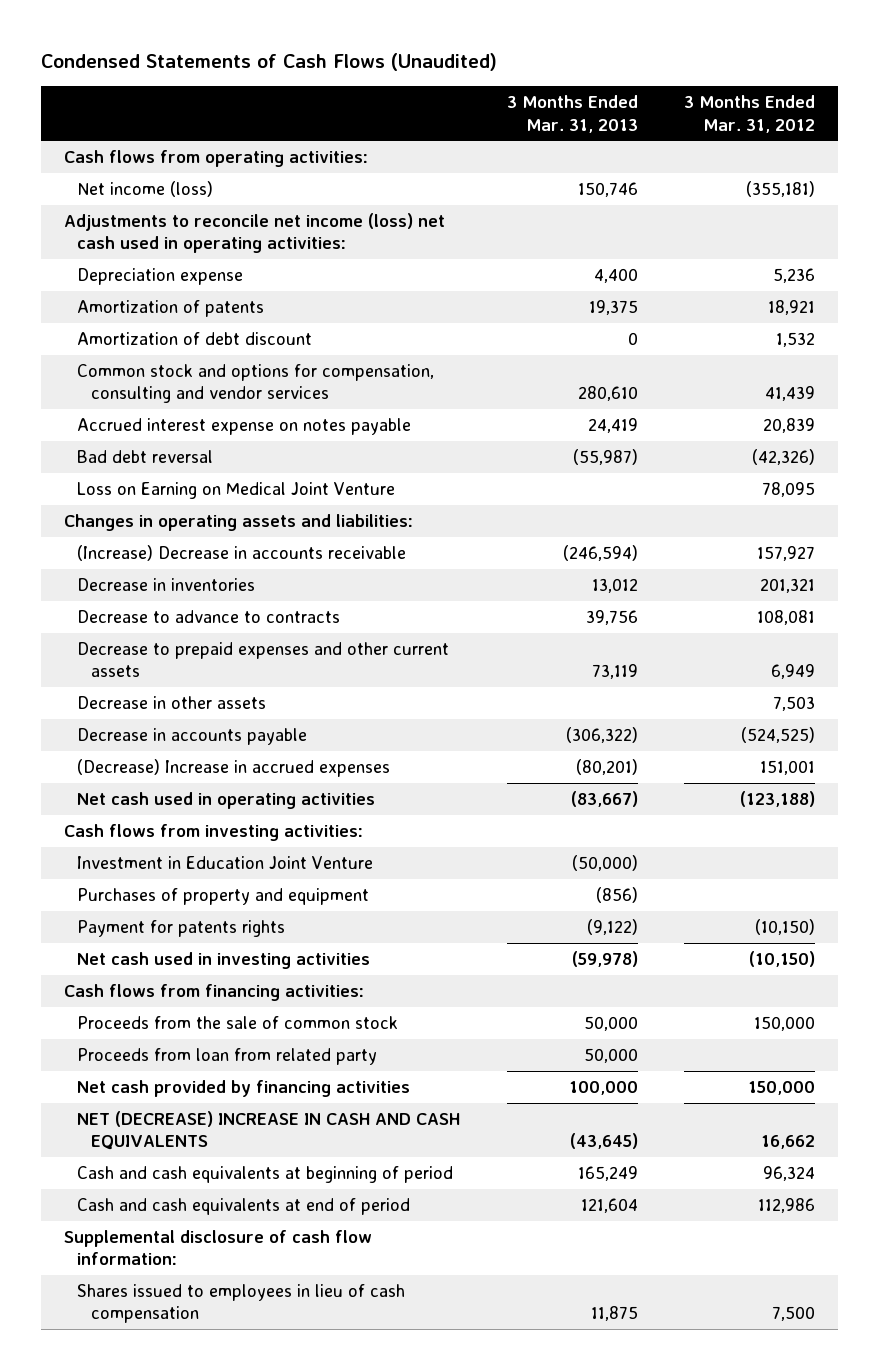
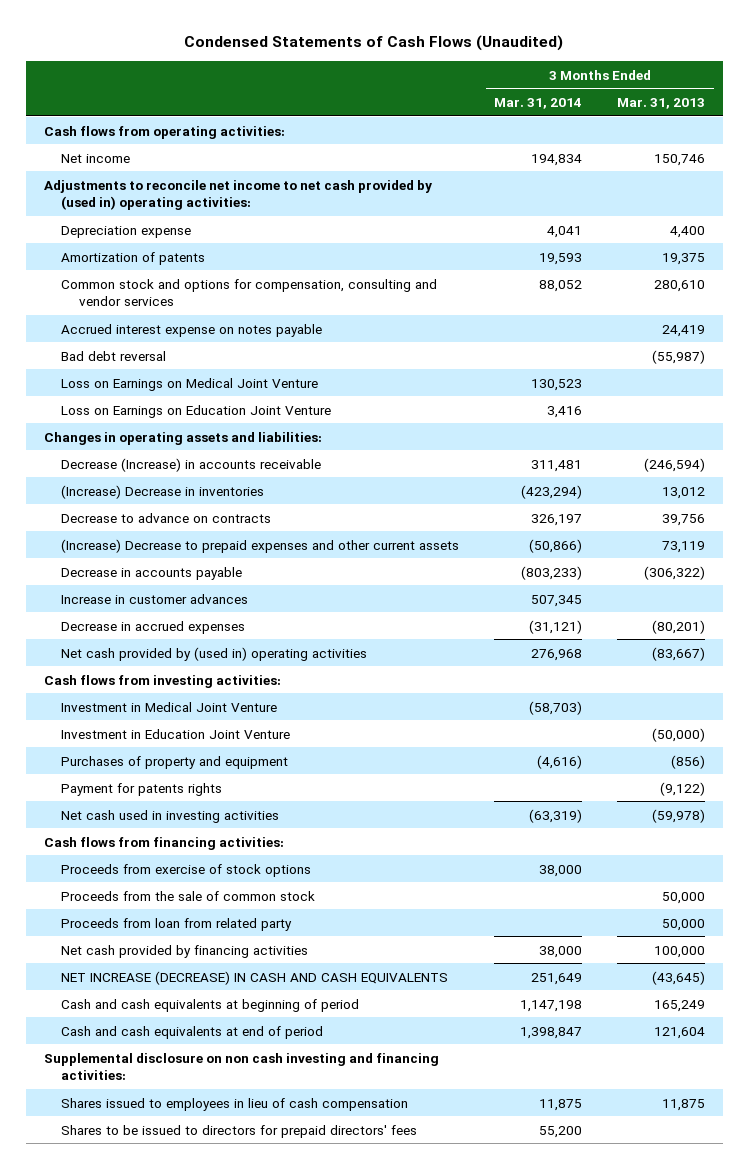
[683,95,815,133] 3 Months Ended Mar. 31, 2012 -> none
none -> [494,97,583,109] Mar. 31, 2014
[77,180,214,197] Net income (loss) -> [61,153,131,163] Net income
[63,212,445,254] Adjustments to reconcile net income (loss) net cash used in operating activities: -> [43,179,432,210] Adjustments to reconcile net income to net cash provided by (used in) operating activities:
[77,331,313,345] Amortization of debt discount -> none
[77,481,396,499] Loss on Earning on Medical Joint Venture -> [61,377,319,391] Loss on Earnings on Medical Joint Venture
none -> [61,404,332,418] Loss on Earnings on Education Joint Venture
[77,695,267,709] Decrease in other assets -> none
[77,544,407,561] (Increase) Decrease in accounts receivable -> [61,457,322,472] Decrease (Increase) in accounts receivable
[77,577,256,591] Decrease in inventories -> [61,484,265,499] (Increase) Decrease in inventories
[77,609,341,623] Decrease to advance to contracts -> [61,512,272,523] Decrease to advance on contracts
[77,641,450,678] Decrease to prepaid expenses and other current assets -> [61,538,460,553] (Increase) Decrease to prepaid expenses and other current assets
none -> [61,593,249,604] Increase in customer advances
[77,758,391,777] (Decrease) Increase in accrued expenses -> [61,620,246,634] Decrease in accrued expenses
[77,791,376,809] Net cash used in operating activities -> [61,646,368,661] Net cash provided by (used in) operating activities
none -> [61,701,278,712] Investment in Medical Joint Venture
none -> [61,863,312,877] Proceeds from exercise of stock options
[77,1110,461,1151] NET (DECREASE) INCREASE IN CASH AND CASH EQUIVALENTS -> [61,970,449,985] NET INCREASE (DECREASE) IN CASH AND CASH EQUIVALENTS
[63,1229,372,1266] Supplemental disclosure of cash flow information: -> [43,1052,439,1080] Supplemental disclosure on non cash investing and financing activities:
none -> [61,1124,418,1138] Shares to be issued to directors for prepaid directors' fees

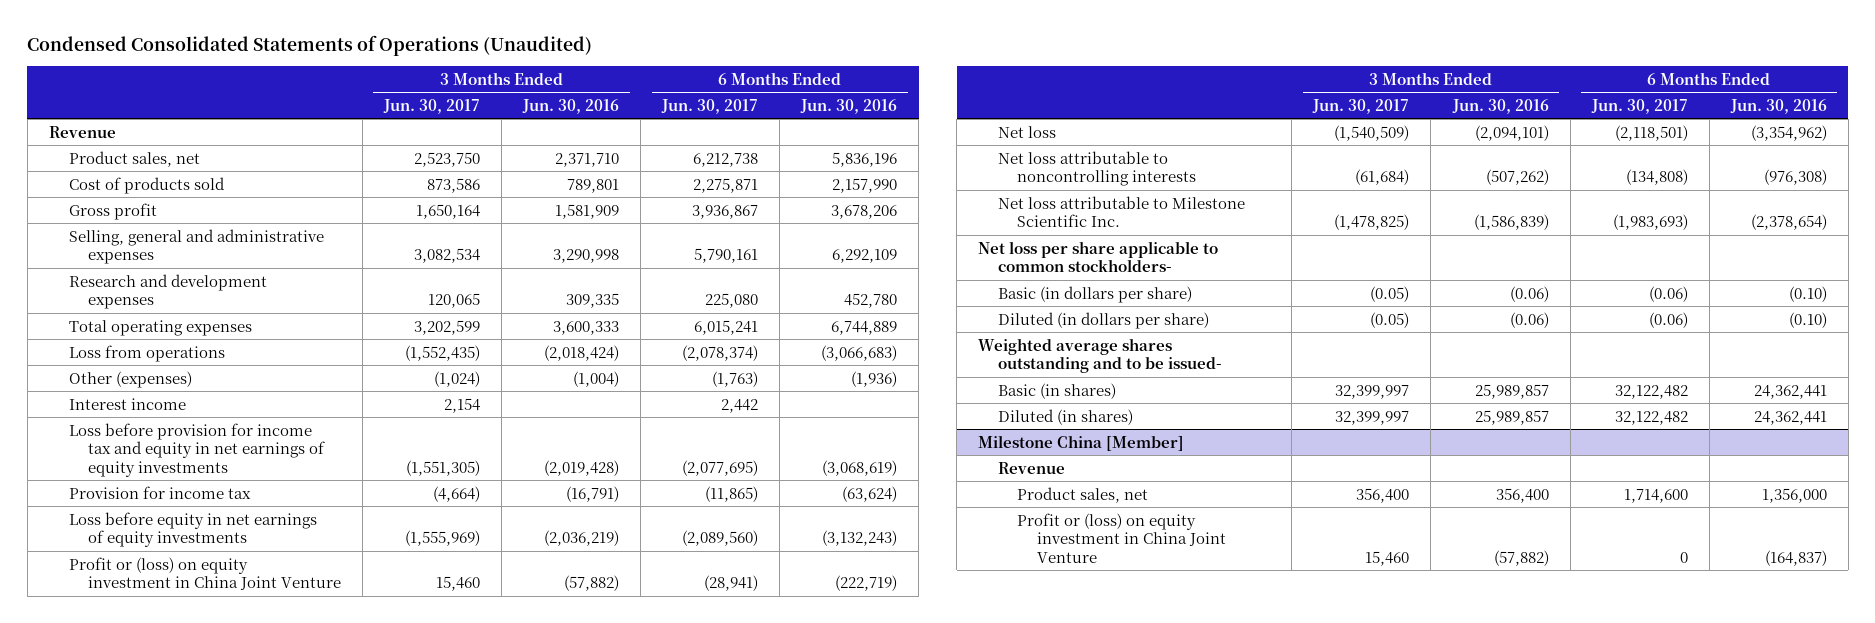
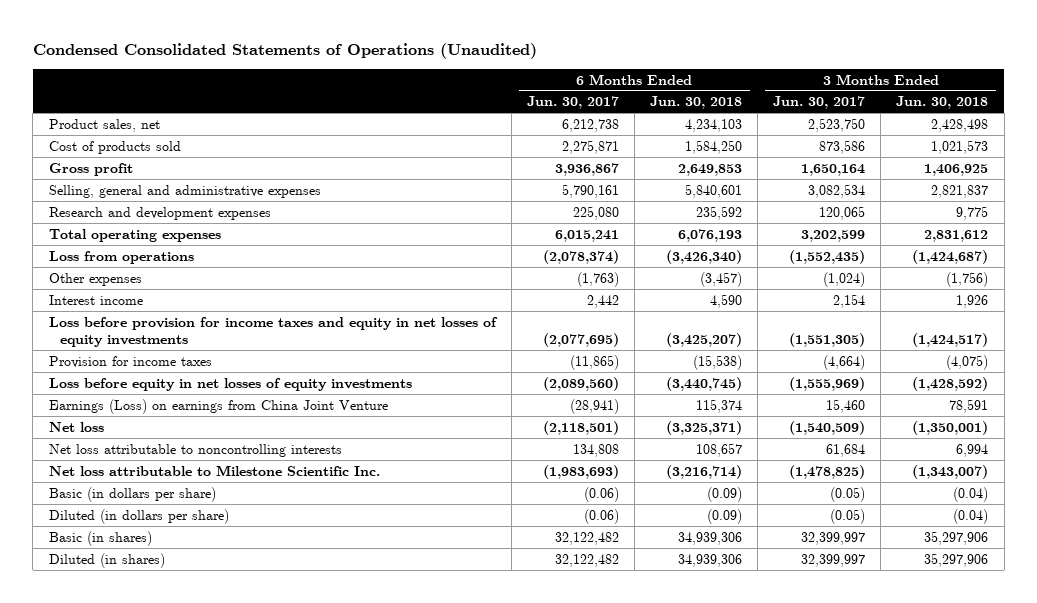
[522,98,620,114] Jun. 30, 2016 -> none
[800,98,898,114] Jun. 30, 2016 -> none
none -> [650,96,743,110] Jun. 30, 2018
none -> [896,96,989,110] Jun. 30, 2018
[48,125,116,138] Revenue -> none
[68,370,192,388] Other (expenses) -> [48,272,142,286] Other expenses
[68,422,326,477] Loss before provision for income tax and equity in net earnings of equity investments -> [48,316,498,348] Loss before provision for income taxes and equity in net losses of equity investments
[68,485,251,499] Provision for income tax -> [48,355,212,368] Provision for income taxes
[68,511,317,548] Loss before equity in net earnings of equity investments -> [48,377,412,391] Loss before equity in net losses of equity investments
[68,556,342,591] Profit or (loss) on equity investment in China Joint Venture -> [48,398,388,414] Earnings (Loss) on earnings from China Joint Venture
[1355,169,1410,186] (61,684) -> [826,443,866,457] 61,684
[1625,169,1688,186] (134,808) -> [572,443,619,457] 134,808
[978,240,1219,273] Net loss per share applicable to common stockholders- -> none
[978,337,1222,374] Weighted average shares outstanding and to be issued- -> none
[978,434,1185,451] Milestone China [Member] -> none
[997,461,1065,474] Revenue -> none
[1017,486,1149,503] Product sales, net -> none
[1017,512,1227,563] Profit or (loss) on equity investment in China Joint Venture -> none

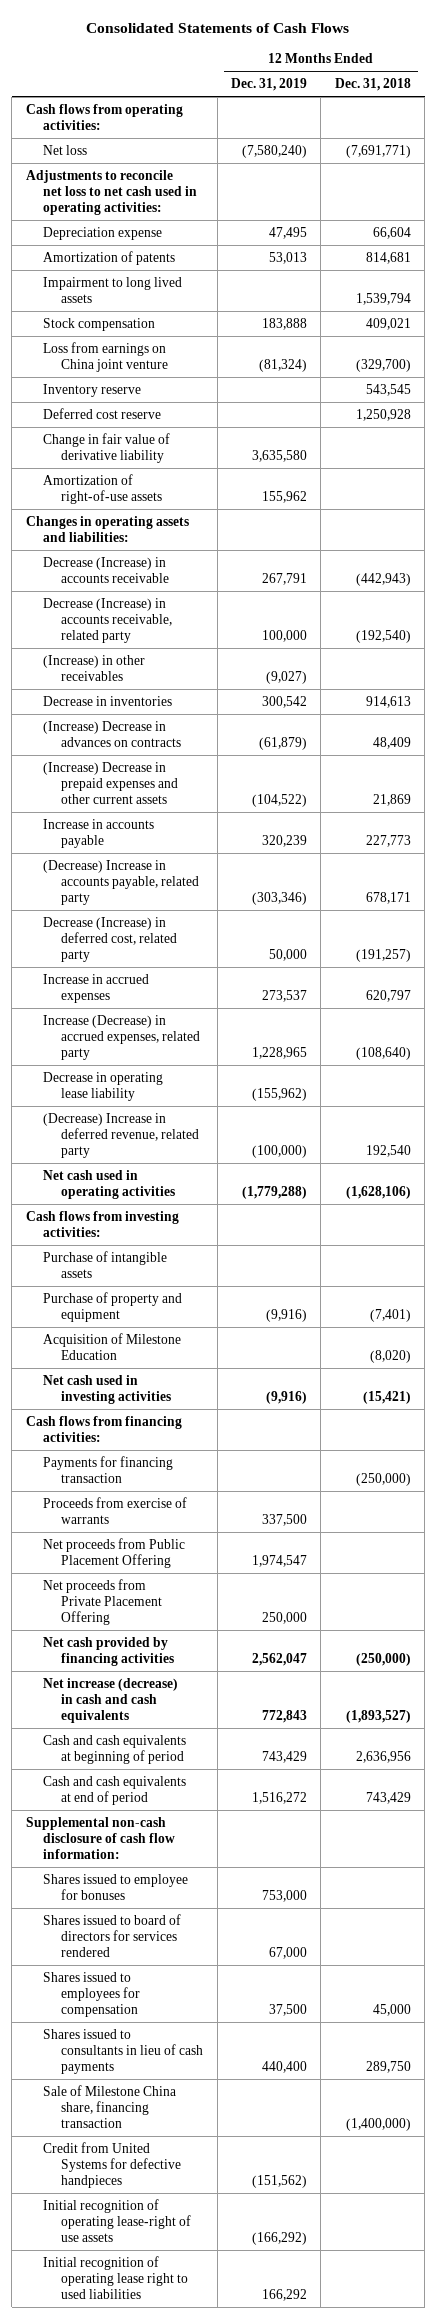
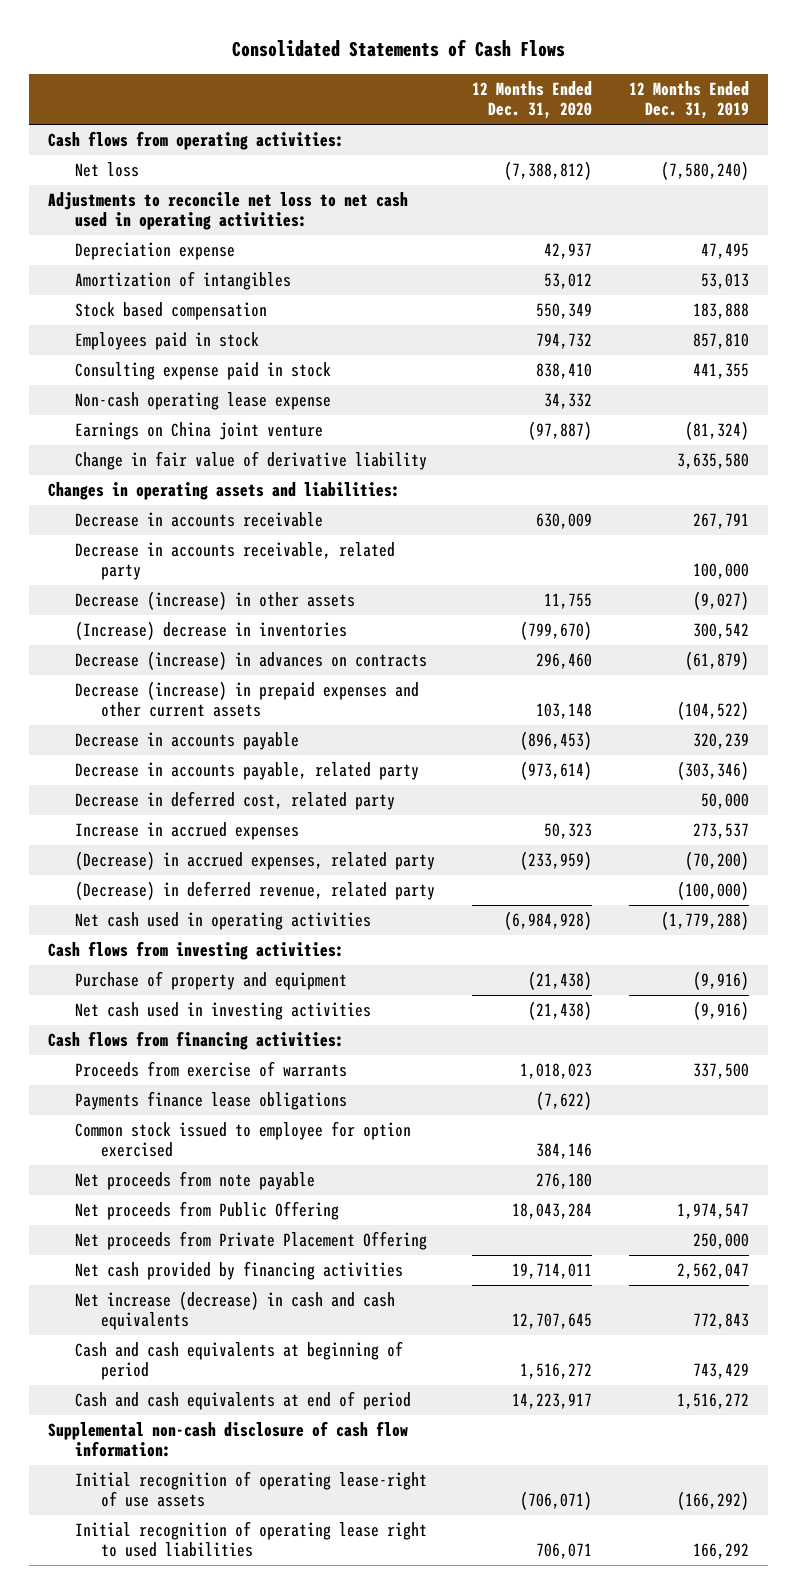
[334,78,411,92] Dec. 31, 2018 -> none
none -> [472,80,593,120] 12 Months Ended Dec. 31, 2020
[43,276,183,303] Impairment to long lived assets -> none
[43,383,142,397] Inventory reserve -> none
[43,407,162,419] Deferred cost reserve -> none
[43,250,176,265] Amortization of patents -> [74,271,291,291] Amortization of intangibles
[43,317,156,331] Stock compensation -> [74,302,267,321] Stock based compensation
none -> [74,332,259,351] Employees paid in stock
none -> [74,362,331,381] Consulting expense paid in stock
none -> [74,392,331,411] Non-cash operating lease expense
[43,341,169,372] Loss from earnings on China joint venture -> [74,422,323,441] Earnings on China joint venture
[43,473,163,504] Amortization of right-of-use assets -> none
[43,556,170,583] Decrease (Increase) in accounts receivable -> [74,512,323,528] Decrease in accounts receivable
[43,597,173,643] Decrease (Increase) in accounts receivable, related party -> [74,542,395,581] Decrease in accounts receivable, related party
[43,654,146,681] (Increase) in other receivables -> [74,591,355,611] Decrease (increase) in other assets
[43,695,173,706] Decrease in inventories -> [74,621,347,641] (Increase) decrease in inventories
[43,720,182,747] (Increase) Decrease in advances on contracts -> [74,651,427,671] Decrease (increase) in advances on contracts
[43,761,179,804] (Increase) Decrease in prepaid expenses and other current assets -> [74,681,419,718] Decrease (increase) in prepaid expenses and other current assets
[43,818,155,848] Increase in accounts payable -> [74,732,299,751] Decrease in accounts payable
[43,859,200,905] (Decrease) Increase in accounts payable, related party -> [74,762,419,781] Decrease in accounts payable, related party
[43,916,178,962] Decrease (Increase) in deferred cost, related party -> [74,791,395,811] Decrease in deferred cost, related party
[43,1071,164,1101] Decrease in operating lease liability -> none
[43,1014,201,1060] Increase (Decrease) in accrued expenses, related party -> [74,851,435,871] (Decrease) in accrued expenses, related party
[252,1046,308,1059] 1,228,965 -> [685,851,750,871] (70,200)
[43,1112,200,1158] (Decrease) Increase in deferred revenue, related party -> [74,881,435,901] (Decrease) in deferred revenue, related party
[43,1250,168,1278] Purchase of intangible assets -> none
[43,1332,182,1360] Acquisition of Milestone Education -> none
[43,1455,174,1483] Payments for financing transaction -> none
none -> [74,1091,347,1111] Payments finance lease obligations
none -> [74,1121,411,1158] Common stock issued to employee for option exercised
none -> [74,1171,315,1191] Net proceeds from note payable
[43,1537,186,1568] Net proceeds from Public Placement Offering -> [74,1201,339,1221] Net proceeds from Public Offering
[43,1873,189,1900] Shares issued to employee for bonuses -> none
[43,1913,182,1957] Shares issued to board of directors for services rendered -> none
[43,1971,141,2017] Shares issued to employees for compensation -> none
[43,2028,204,2074] Shares issued to consultants in lieu of cash payments -> none
[43,2084,177,2128] Sale of Milestone China share, financing transaction -> none
[43,2141,182,2188] Credit from United Systems for defective handpieces -> none

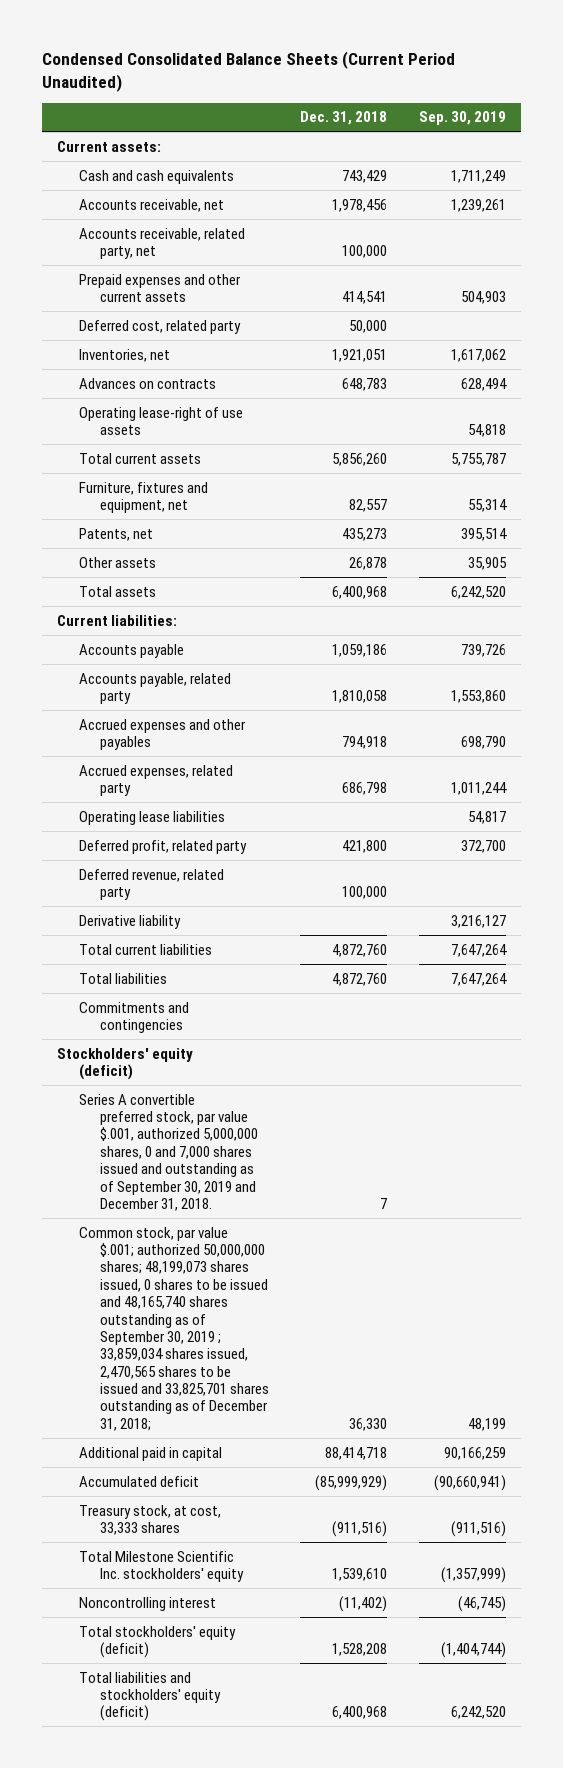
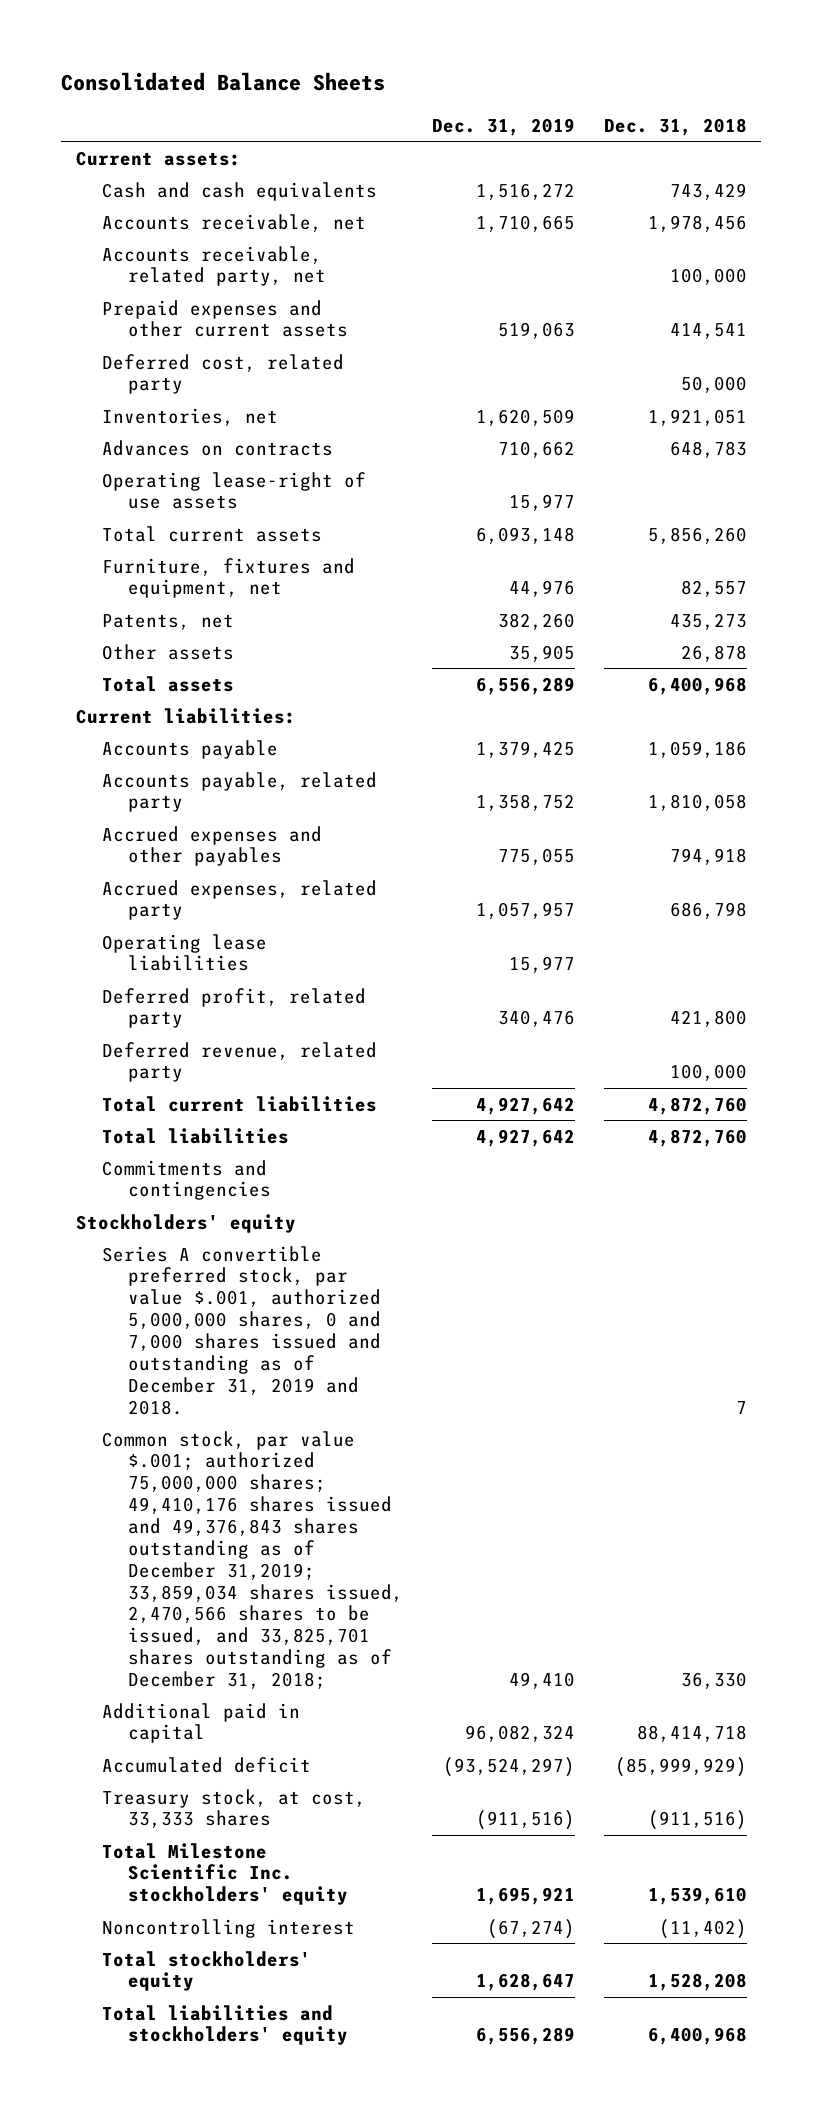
[41,50,455,92] Condensed Consolidated Balance Sheets (Current Period Unaudited) -> [61,72,386,92] Consolidated Balance Sheets
[418,111,506,126] Sep. 30, 2019 -> none
none -> [432,117,576,136] Dec. 31, 2019
[78,914,181,929] Derivative liability -> none
[57,1047,194,1080] Stockholders' equity (deficit) -> [75,1213,296,1233] Stockholders' equity
[78,1093,259,1211] Series A convertible preferred stock, par value $.001, authorized 5,000,000 shares, 0 and 7,000 shares issued and outstanding as of September 30, 2019 and December 31, 2018. -> [102,1245,382,1415] Series A convertible preferred stock, par value $.001, authorized 5,000,000 shares, 0 and 7,000 shares issued and outstanding as of December 31, 2019 and 2018.
[78,1226,270,1431] Common stock, par value $.001; authorized 50,000,000 shares; 48,199,073 shares issued, 0 shares to be issued and 48,165,740 shares outstanding as of September 30, 2019 ; 33,859,034 shares issued, 2,470,565 shares to be issued and 33,825,701 shares outstanding as of December 31, 2018; -> [102,1430,404,1689] Common stock, par value $.001; authorized 75,000,000 shares; 49,410,176 shares issued and 49,376,843 shares outstanding as of December 31,2019; 33,859,034 shares issued, 2,470,566 shares to be issued, and 33,825,701 shares outstanding as of December 31, 2018;
[78,1625,236,1658] Total stockholders' equity (deficit) -> [102,1950,312,1992] Total stockholders' equity
[78,1671,222,1722] Total liabilities and stockholders' equity (deficit) -> [102,2004,349,2046] Total liabilities and stockholders' equity

